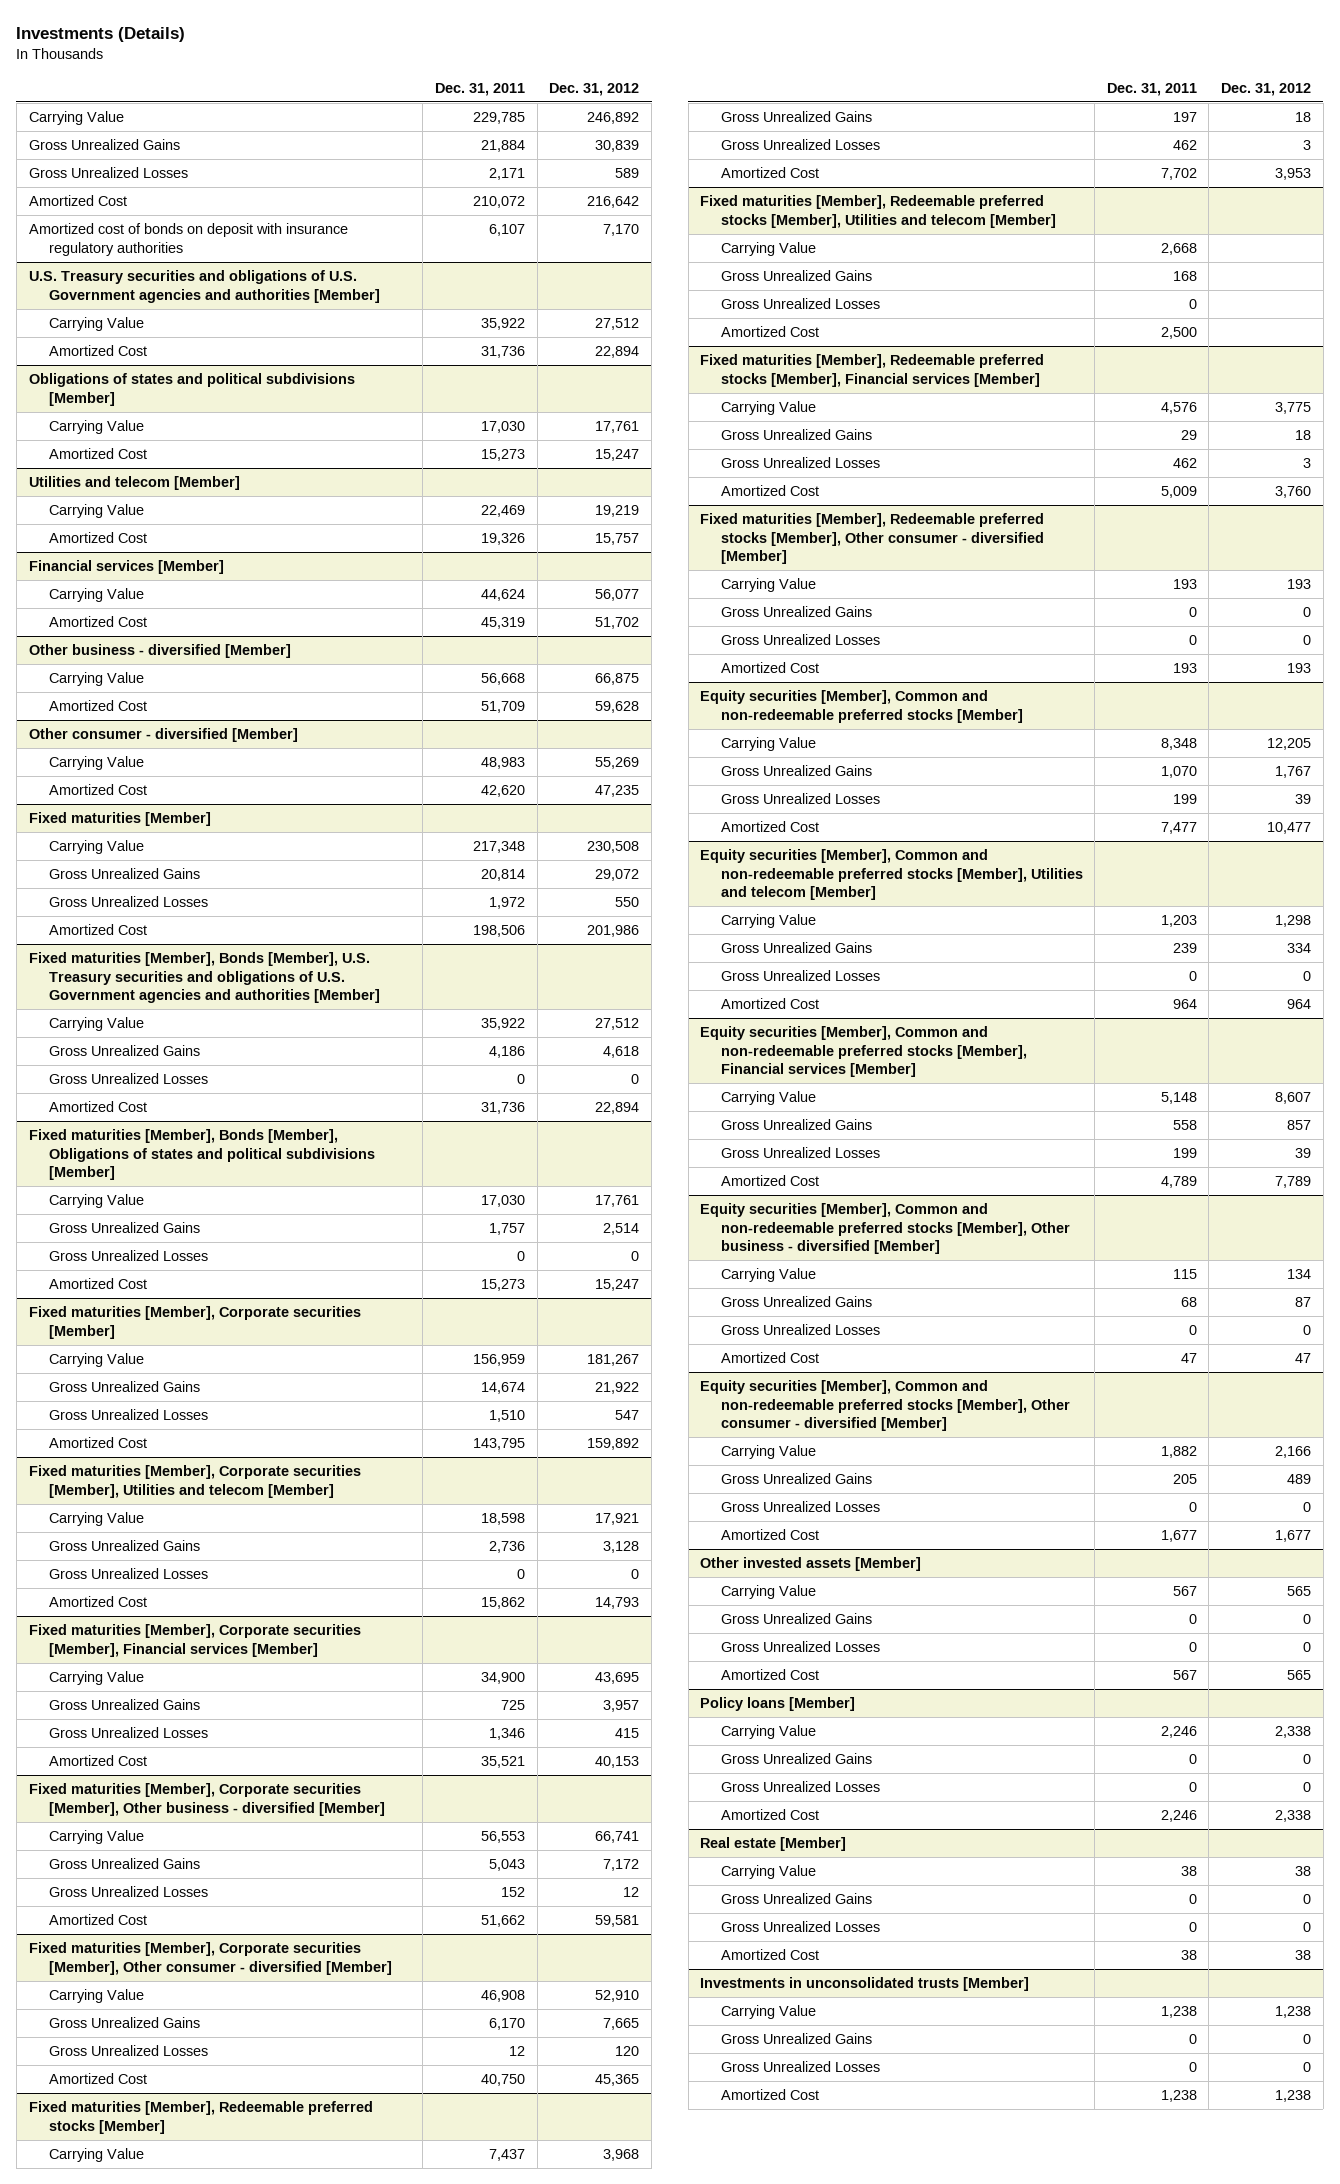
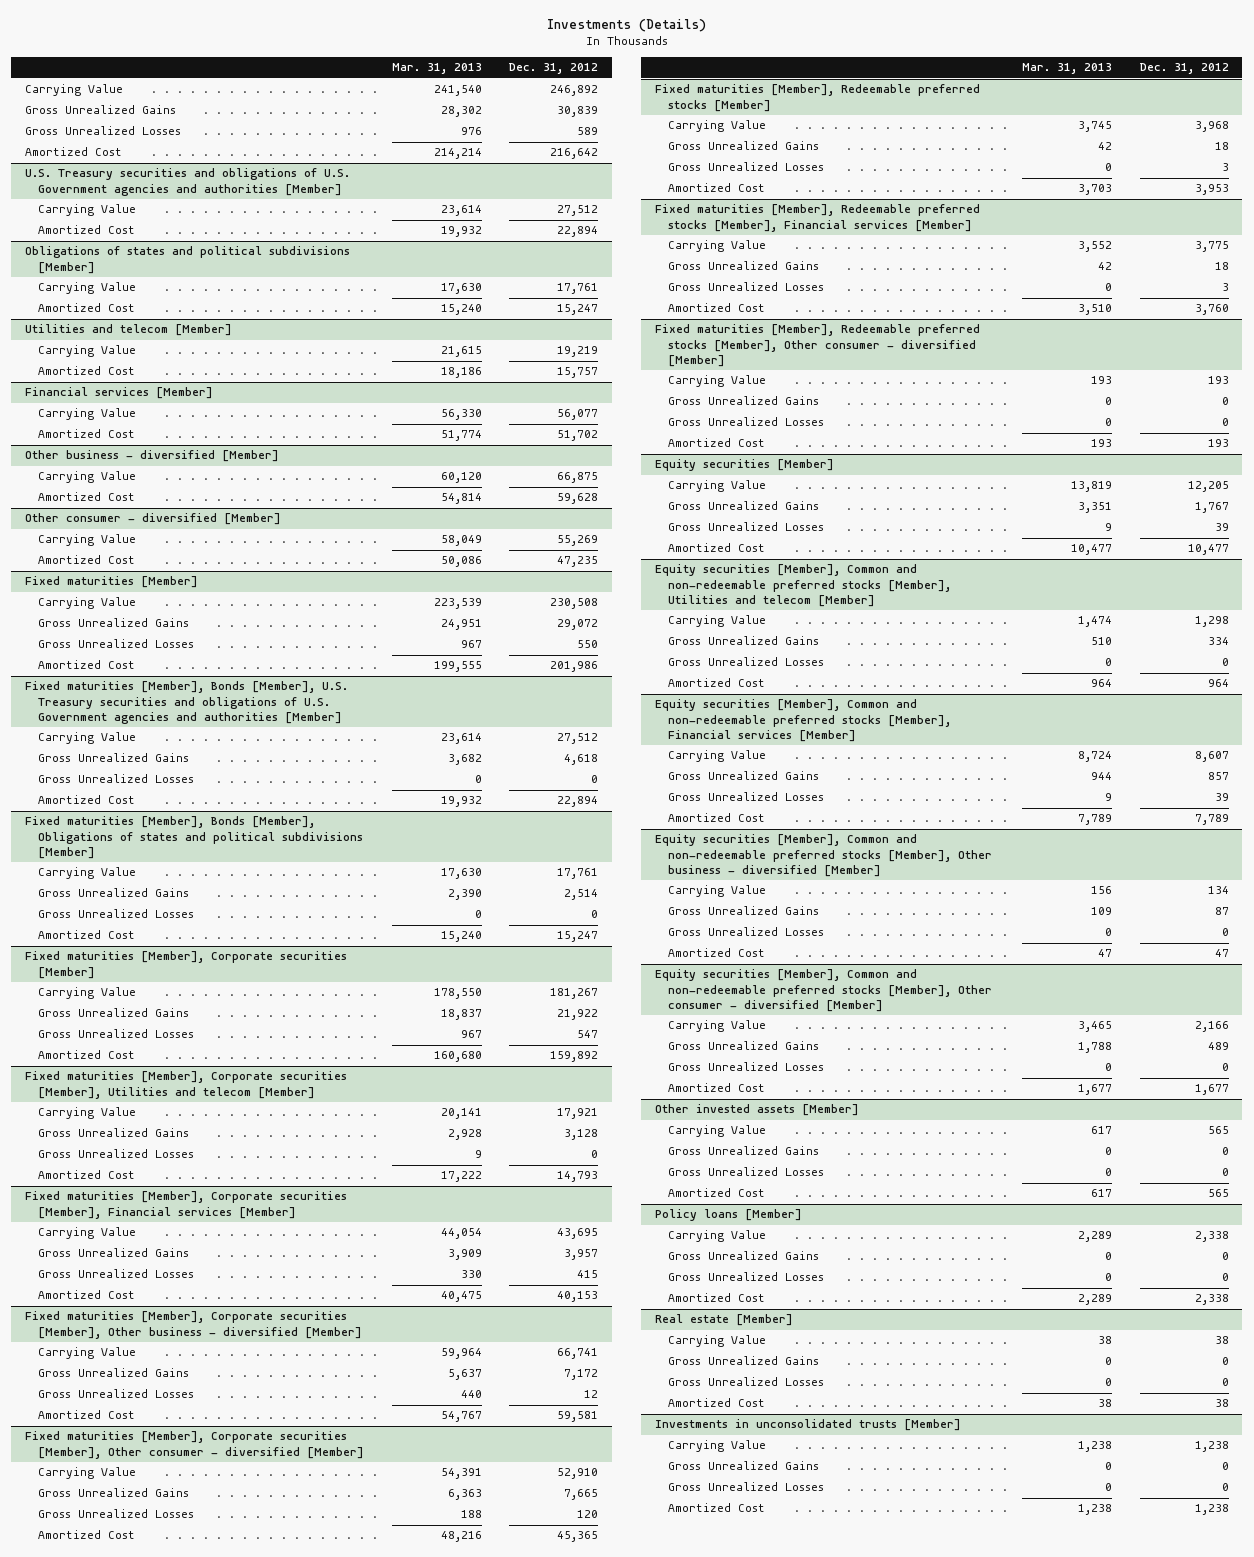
[435,82,526,96] Dec. 31, 2011 -> none
none -> [391,63,482,75] Mar. 31, 2013
[28,223,348,256] Amortized cost of bonds on deposit with insurance regulatory authorities -> none
[700,195,1056,228] Fixed maturities [Member], Redeemable preferred stocks [Member], Utilities and telecom [Member] -> none
[720,242,816,257] Carrying Value -> none
[720,270,872,282] Gross Unrealized Gains -> none
[720,298,880,310] Gross Unrealized Losses -> none
[720,326,819,338] Amortized Cost -> none
[700,690,1023,723] Equity securities [Member], Common and non-redeemable preferred stocks [Member] -> none
none -> [655,459,835,472] Equity securities [Member]

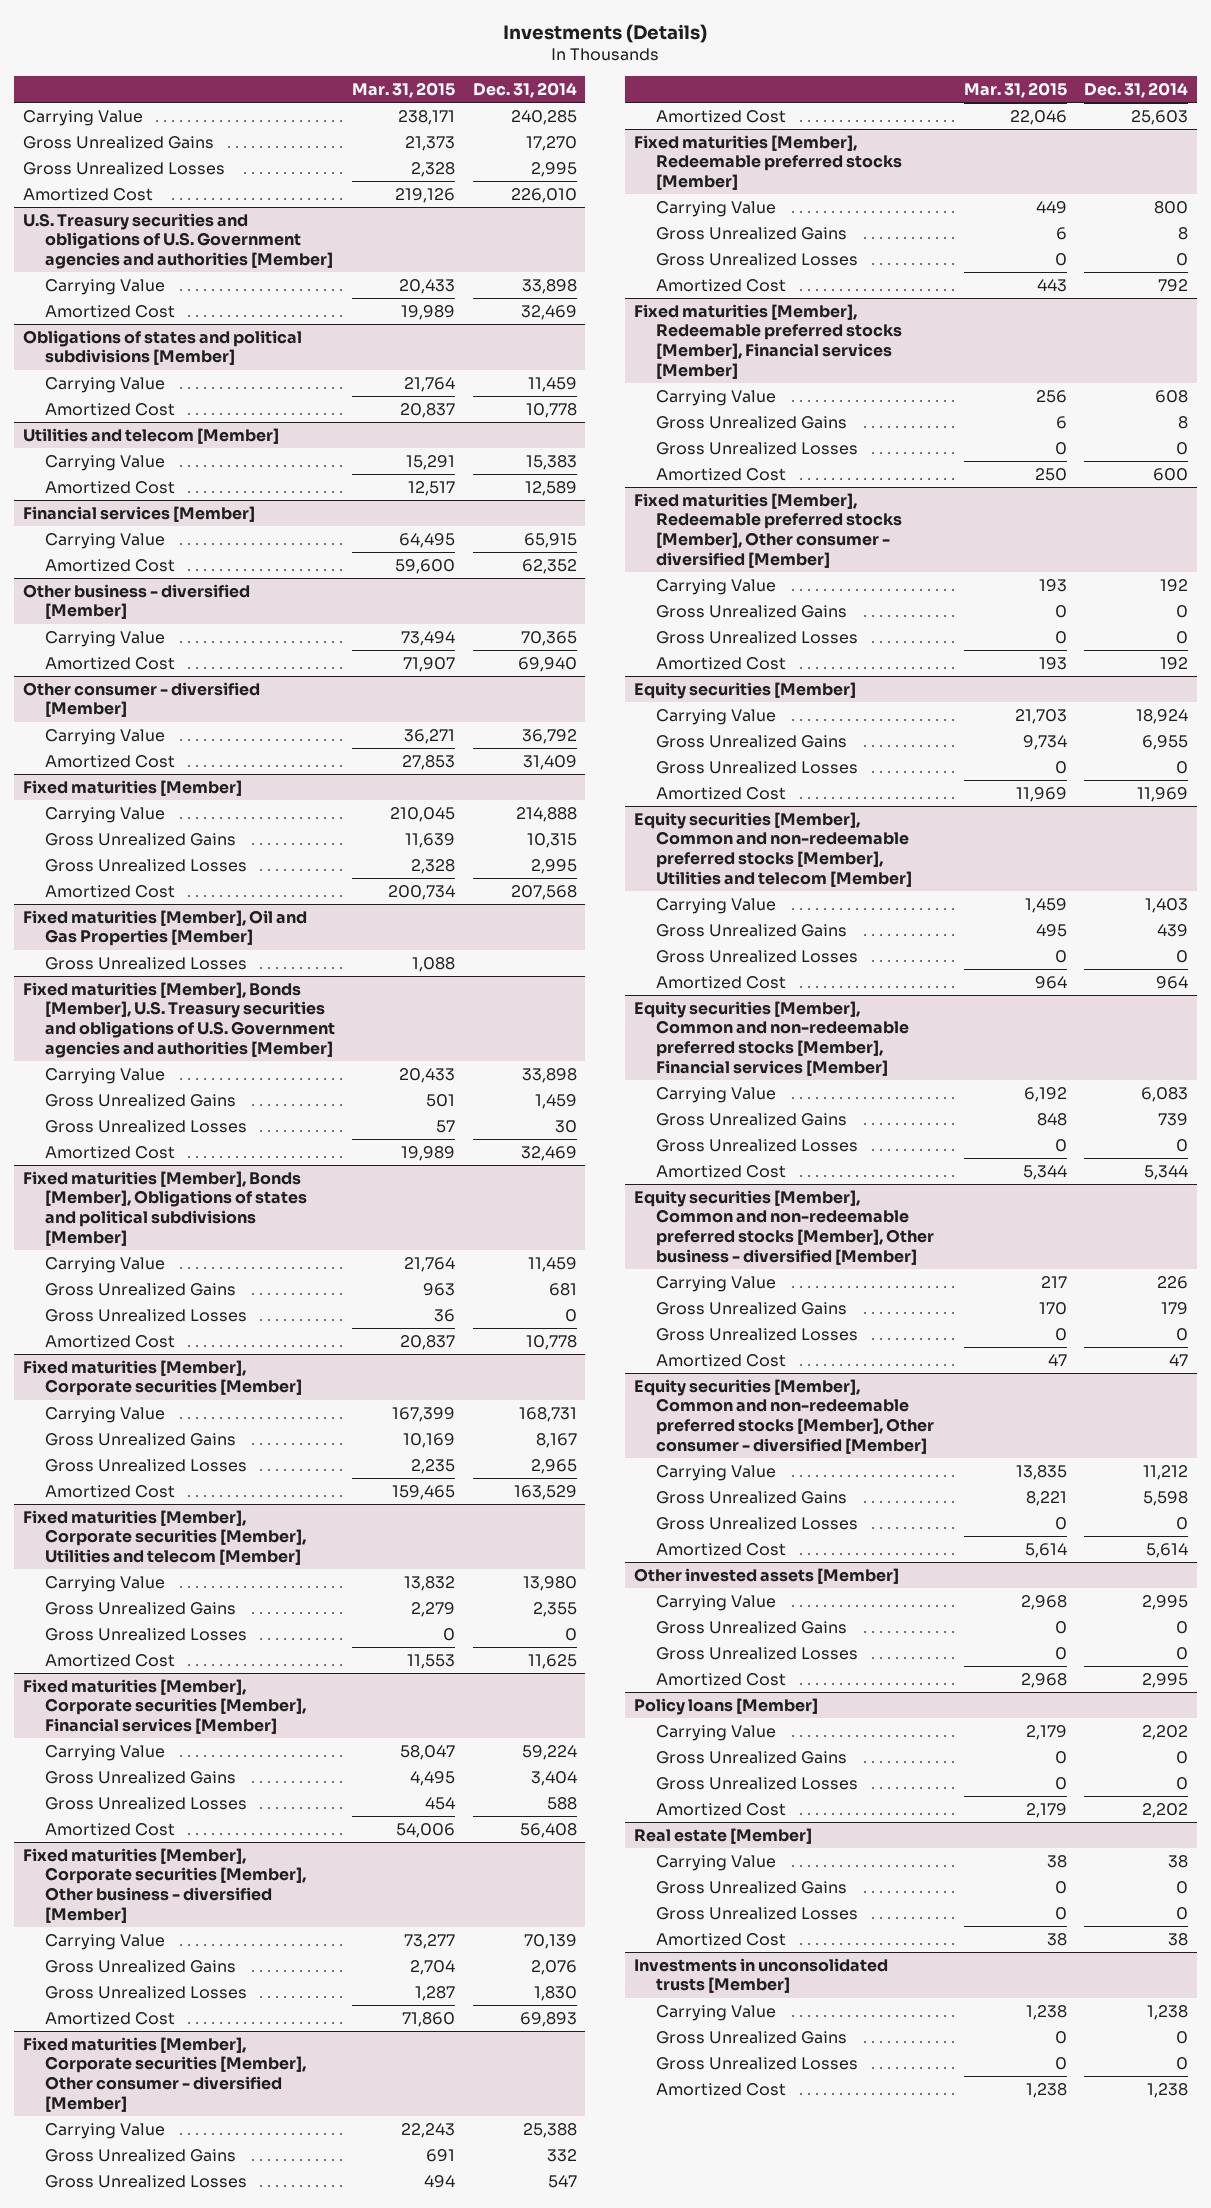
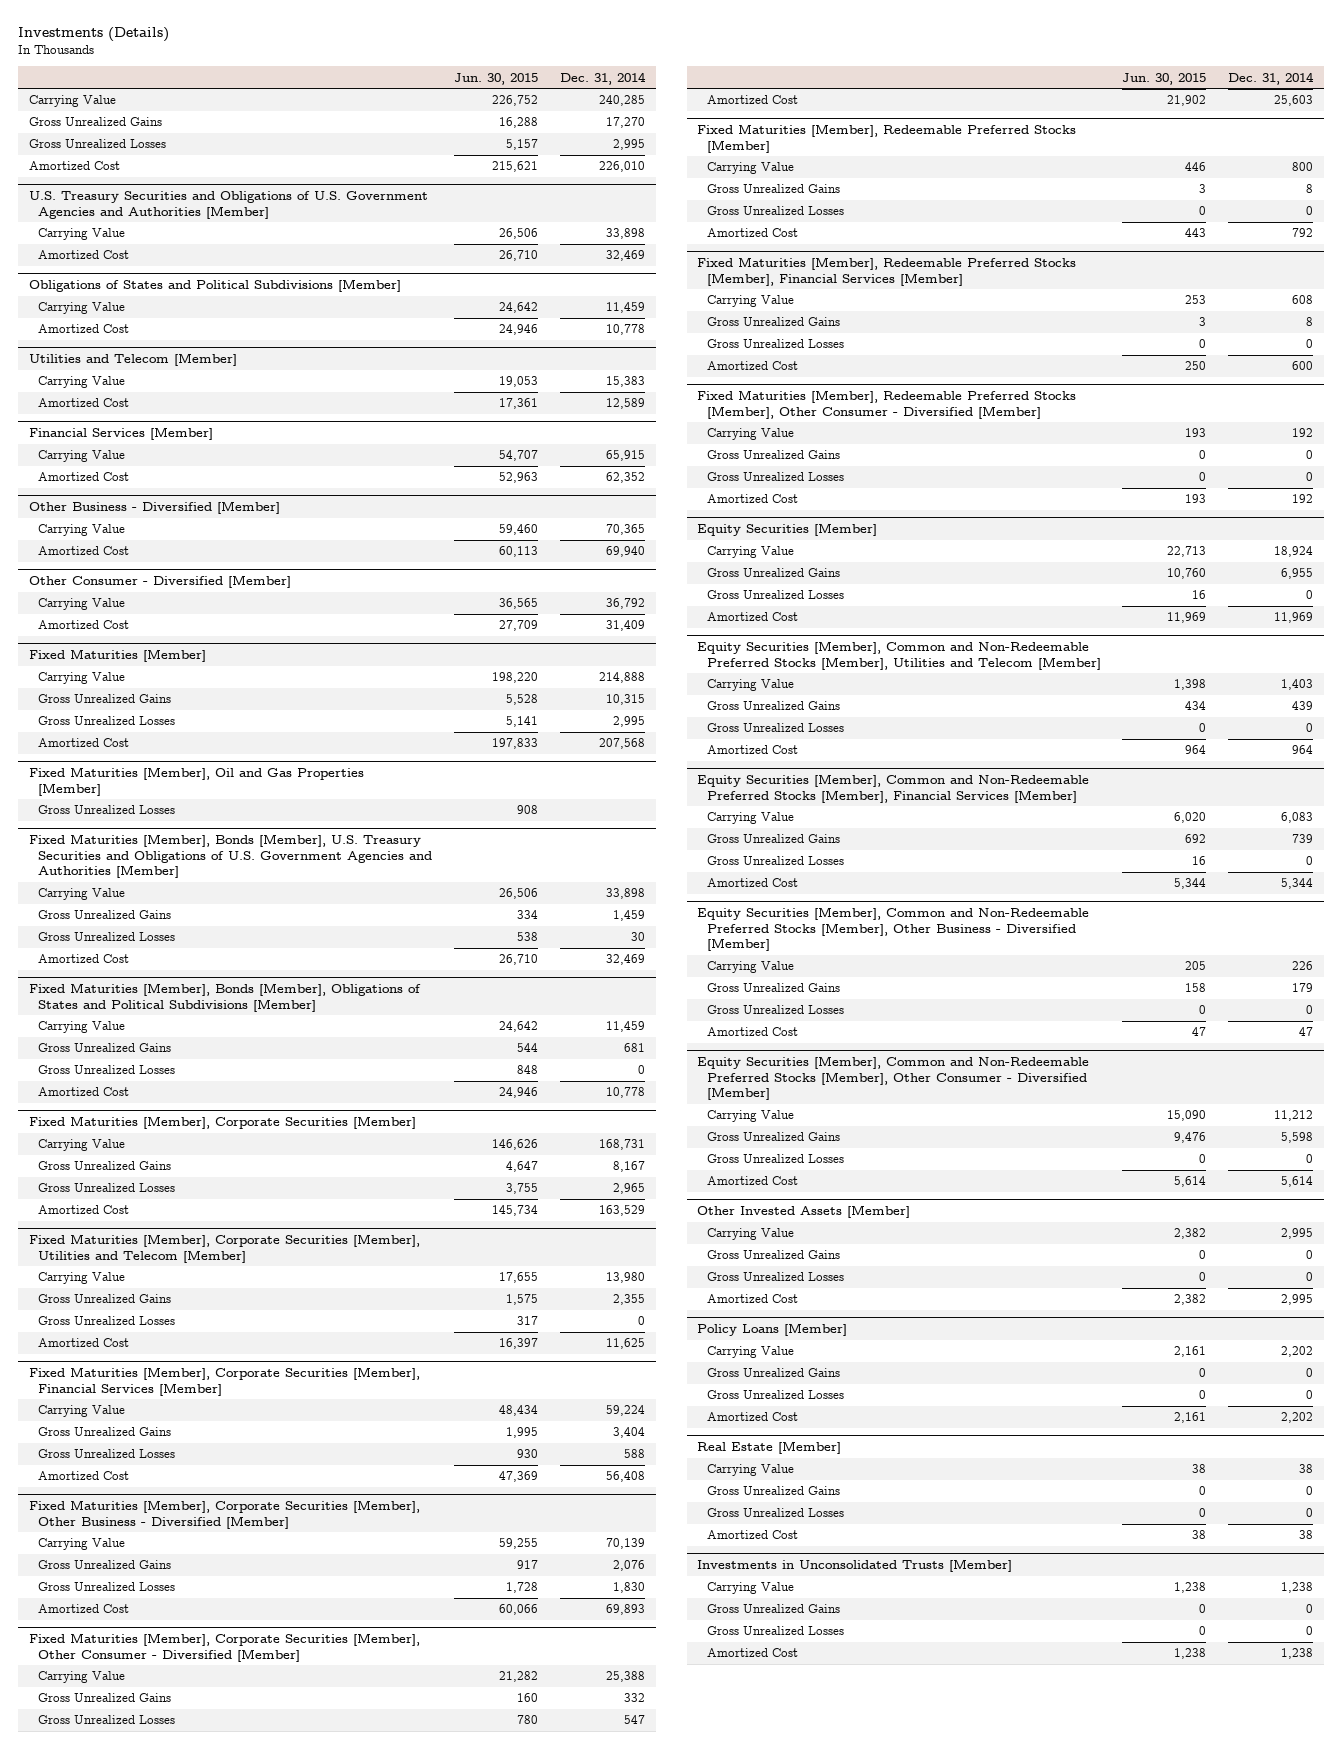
[352,81,456,98] Mar. 31, 2015 -> none
none -> [454,72,539,85] Jun. 30, 2015
[22,212,333,270] U.S. Treasury securities and obligations of U.S. Government agencies and authorities [Member] -> [29,191,429,219] U.S. Treasury Securities and Obligations of U.S. Government Agencies and Authorities [Member]
[22,329,302,366] Obligations of states and political subdivisions [Member] -> [29,279,402,293] Obligations of States and Political Subdivisions [Member]
[22,427,279,444] Utilities and telecom [Member] -> [29,353,238,367] Utilities and Telecom [Member]
[22,505,255,522] Financial services [Member] -> [29,427,214,441] Financial Services [Member]
[22,583,250,620] Other business - diversified [Member] -> [29,501,281,515] Other Business - Diversified [Member]
[22,681,260,718] Other consumer - diversified [Member] -> [29,575,292,589] Other Consumer - Diversified [Member]
[22,779,242,796] Fixed maturities [Member] -> [29,649,207,663] Fixed Maturities [Member]
[22,909,307,947] Fixed maturities [Member], Oil and Gas Properties [Member] -> [29,767,365,796] Fixed Maturities [Member], Oil and Gas Properties [Member]
[22,981,335,1058] Fixed maturities [Member], Bonds [Member], U.S. Treasury securities and obligations of U.S. Government agencies and authorities [Member] -> [29,834,433,879] Fixed Maturities [Member], Bonds [Member], U.S. Treasury Securities and Obligations of U.S. Government Agencies and Authorities [Member]
[22,1170,307,1246] Fixed maturities [Member], Bonds [Member], Obligations of states and political subdivisions [Member] -> [29,983,422,1012] Fixed Maturities [Member], Bonds [Member], Obligations of States and Political Subdivisions [Member]
[22,1359,302,1397] Fixed maturities [Member], Corporate securities [Member] -> [29,1116,417,1130] Fixed Maturities [Member], Corporate Securities [Member]
[22,1509,306,1566] Fixed maturities [Member], Corporate securities [Member], Utilities and telecom [Member] -> [29,1234,421,1263] Fixed Maturities [Member], Corporate Securities [Member], Utilities and Telecom [Member]
[22,1678,306,1735] Fixed maturities [Member], Corporate securities [Member], Financial services [Member] -> [29,1367,421,1396] Fixed Maturities [Member], Corporate Securities [Member], Financial Services [Member]
[22,1847,306,1923] Fixed maturities [Member], Corporate securities [Member], Other business - diversified [Member] -> [29,1500,421,1529] Fixed Maturities [Member], Corporate Securities [Member], Other Business - Diversified [Member]
[22,2036,306,2112] Fixed maturities [Member], Corporate securities [Member], Other consumer - diversified [Member] -> [29,1633,421,1662] Fixed Maturities [Member], Corporate Securities [Member], Other Consumer - Diversified [Member]
[634,134,903,191] Fixed maturities [Member], Redeemable preferred stocks [Member] -> [697,124,1077,153] Fixed Maturities [Member], Redeemable Preferred Stocks [Member]
[634,303,903,379] Fixed maturities [Member], Redeemable preferred stocks [Member], Financial services [Member] -> [697,257,1077,286] Fixed Maturities [Member], Redeemable Preferred Stocks [Member], Financial Services [Member]
[634,492,903,568] Fixed maturities [Member], Redeemable preferred stocks [Member], Other consumer - diversified [Member] -> [697,390,1077,419] Fixed Maturities [Member], Redeemable Preferred Stocks [Member], Other Consumer - Diversified [Member]
[634,681,857,699] Equity securities [Member] -> [697,523,878,537] Equity Securities [Member]
[634,811,913,887] Equity securities [Member], Common and non-redeemable preferred stocks [Member], Utilities and telecom [Member] -> [697,641,1101,670] Equity Securities [Member], Common and Non-Redeemable Preferred Stocks [Member], Utilities and Telecom [Member]
[634,1000,910,1076] Equity securities [Member], Common and non-redeemable preferred stocks [Member], Financial services [Member] -> [697,774,1090,803] Equity Securities [Member], Common and Non-Redeemable Preferred Stocks [Member], Financial Services [Member]
[634,1189,935,1265] Equity securities [Member], Common and non-redeemable preferred stocks [Member], Other business - diversified [Member] -> [697,907,1090,952] Equity Securities [Member], Common and Non-Redeemable Preferred Stocks [Member], Other Business - Diversified [Member]
[634,1378,935,1454] Equity securities [Member], Common and non-redeemable preferred stocks [Member], Other consumer - diversified [Member] -> [697,1056,1090,1101] Equity Securities [Member], Common and Non-Redeemable Preferred Stocks [Member], Other Consumer - Diversified [Member]
[634,1567,900,1584] Other invested assets [Member] -> [697,1205,911,1219] Other Invested Assets [Member]
[634,1697,819,1715] Policy loans [Member] -> [697,1323,848,1337] Policy Loans [Member]
[634,1827,813,1844] Real estate [Member] -> [697,1441,842,1455] Real Estate [Member]
[634,1957,889,1994] Investments in unconsolidated trusts [Member] -> [697,1559,1013,1573] Investments in Unconsolidated Trusts [Member]

